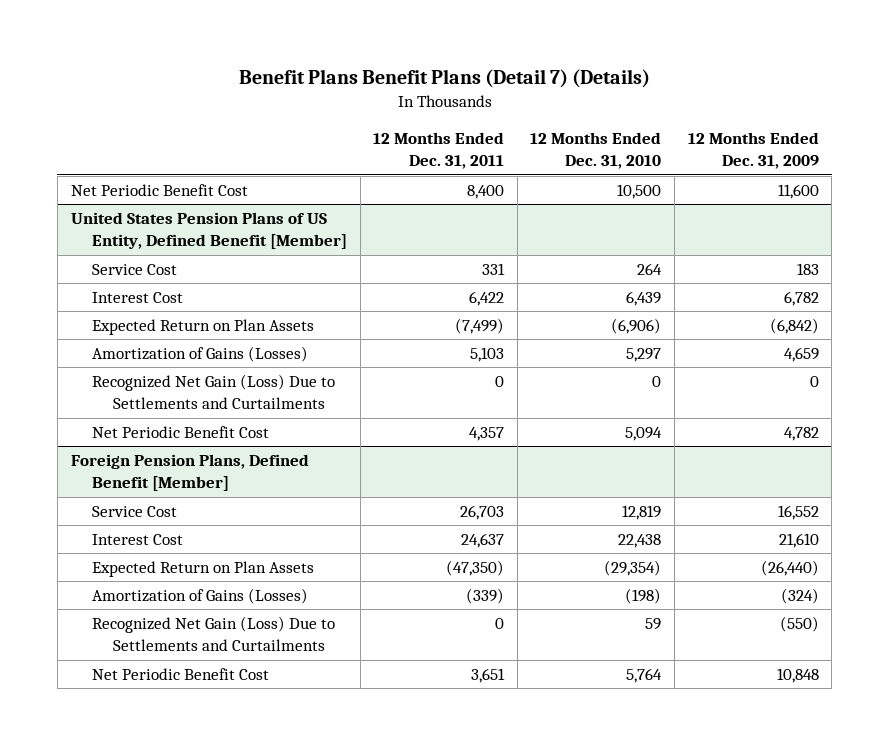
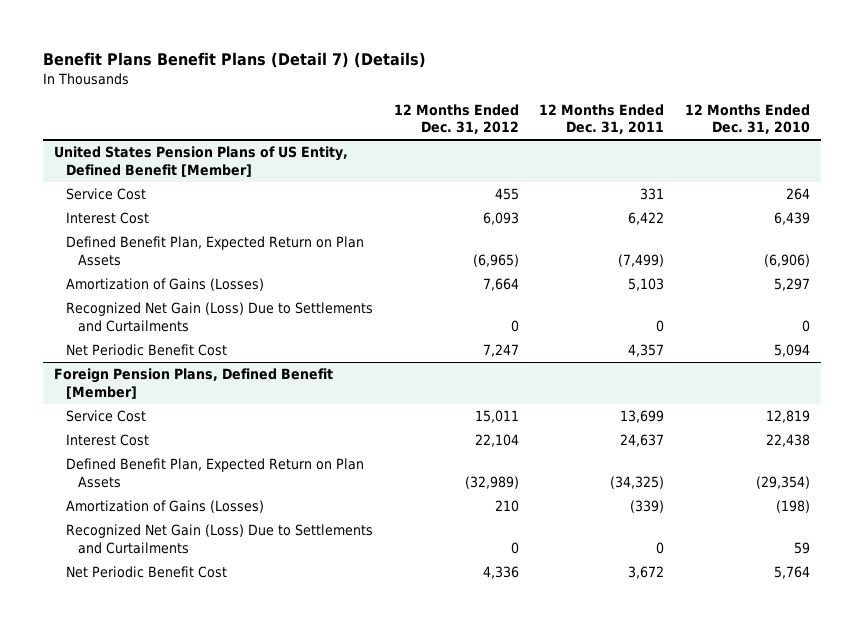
[687,132,819,170] 12 Months Ended Dec. 31, 2009 -> none
none -> [393,103,519,135] 12 Months Ended Dec. 31, 2012
[70,184,248,197] Net Periodic Benefit Cost -> none
[91,319,314,336] Expected Return on Plan Assets -> [65,236,364,266] Defined Benefit Plan, Expected Return on Plan Assets
[460,505,505,521] 26,703 -> [620,410,665,424] 13,699
[91,561,314,578] Expected Return on Plan Assets -> [65,458,364,488] Defined Benefit Plan, Expected Return on Plan Assets
[446,560,505,577] (47,350) -> [610,475,665,489] (34,325)
[471,668,506,684] 3,651 -> [628,566,665,580] 3,672

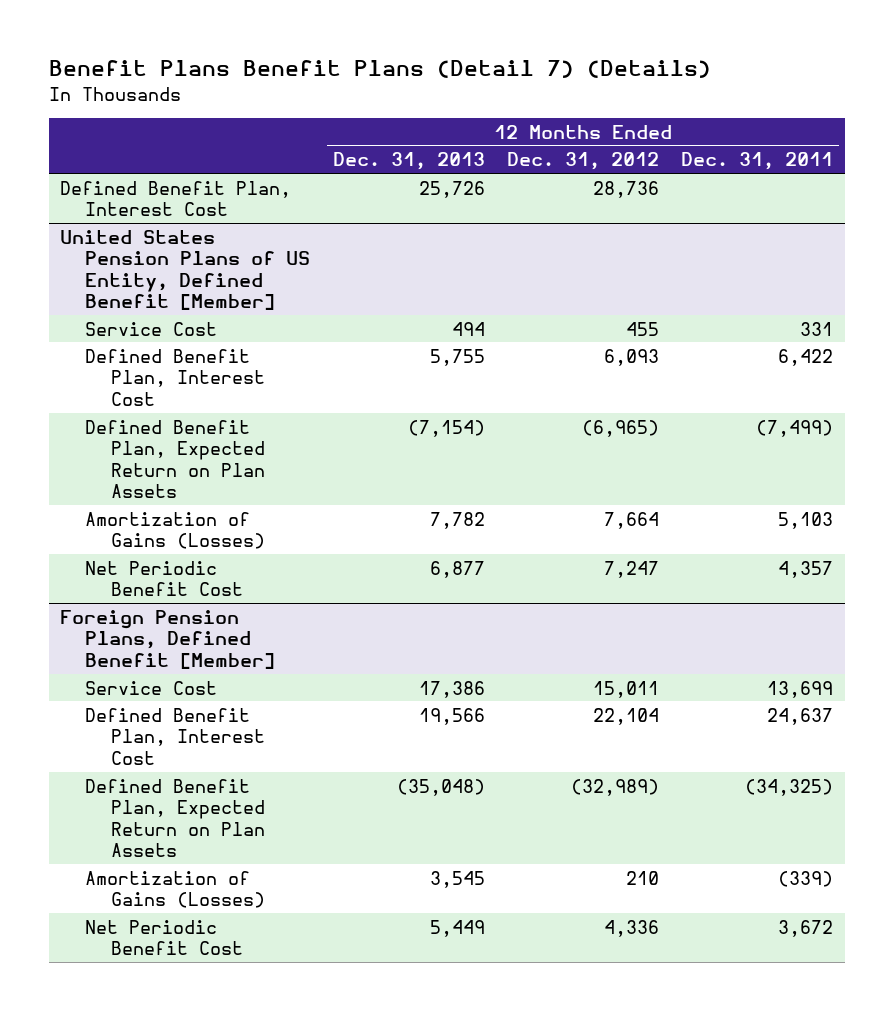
[685,103,811,135] 12 Months Ended Dec. 31, 2010 -> none
none -> [332,152,485,171] Dec. 31, 2013
none -> [59,180,291,217] Defined Benefit Plan, Interest Cost
[65,212,149,225] Interest Cost -> [85,348,266,406] Defined Benefit Plan, Interest Cost
[65,302,373,332] Recognized Net Gain (Loss) Due to Settlements and Curtailments -> none
[65,434,149,447] Interest Cost -> [85,707,266,765] Defined Benefit Plan, Interest Cost
[65,524,373,554] Recognized Net Gain (Loss) Due to Settlements and Curtailments -> none

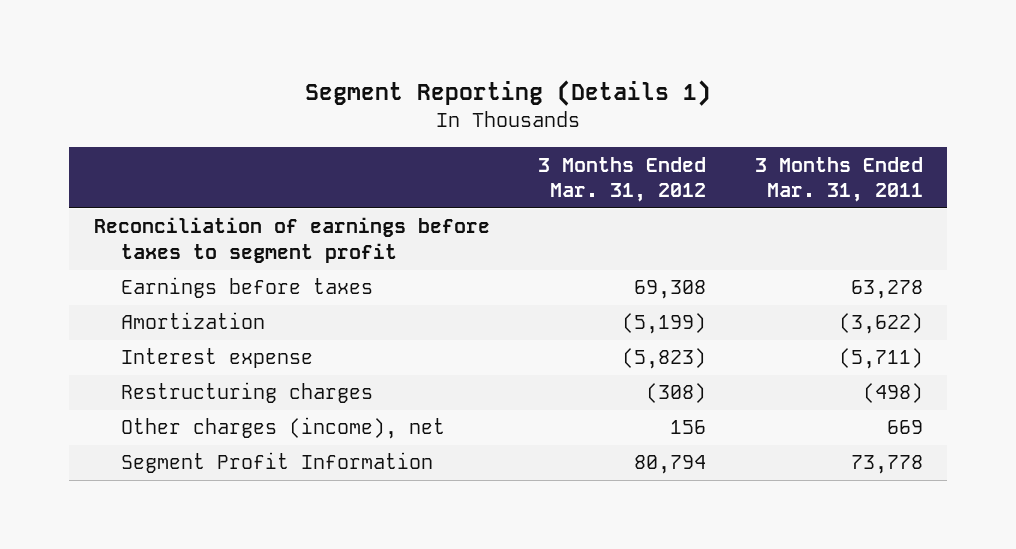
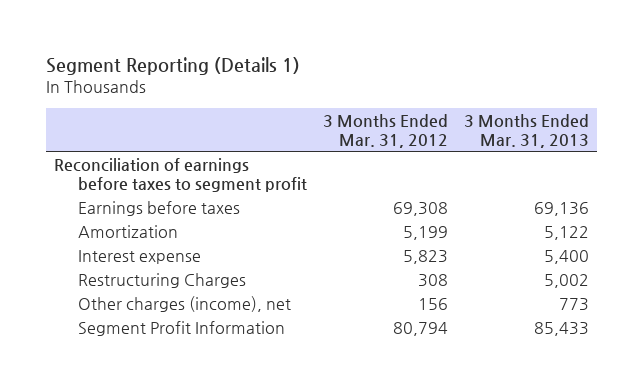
[754,156,923,203] 3 Months Ended Mar. 31, 2011 -> none
none -> [463,113,589,148] 3 Months Ended Mar. 31, 2013
[622,313,707,335] (5,199) -> [402,225,448,240] 5,199
[622,348,707,370] (5,823) -> [402,249,448,264] 5,823
[120,382,373,404] Restructuring charges -> [78,272,247,288] Restructuring Charges
[646,383,707,404] (308) -> [417,273,448,287] 308

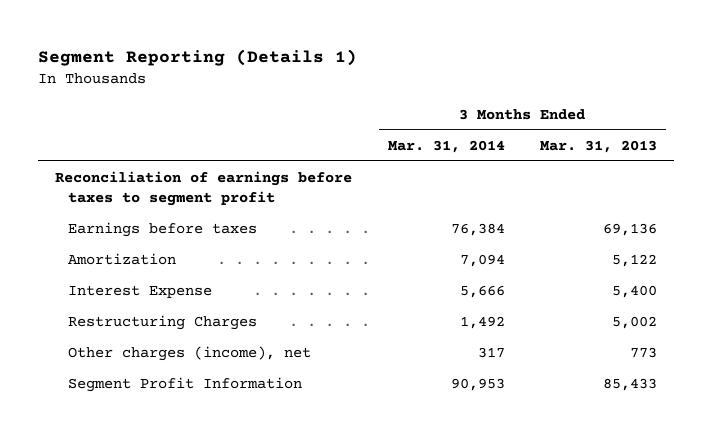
[322,113,448,148] 3 Months Ended Mar. 31, 2012 -> none
none -> [387,139,505,153] Mar. 31, 2014
[78,249,202,264] Interest expense -> [67,285,212,299] Interest Expense

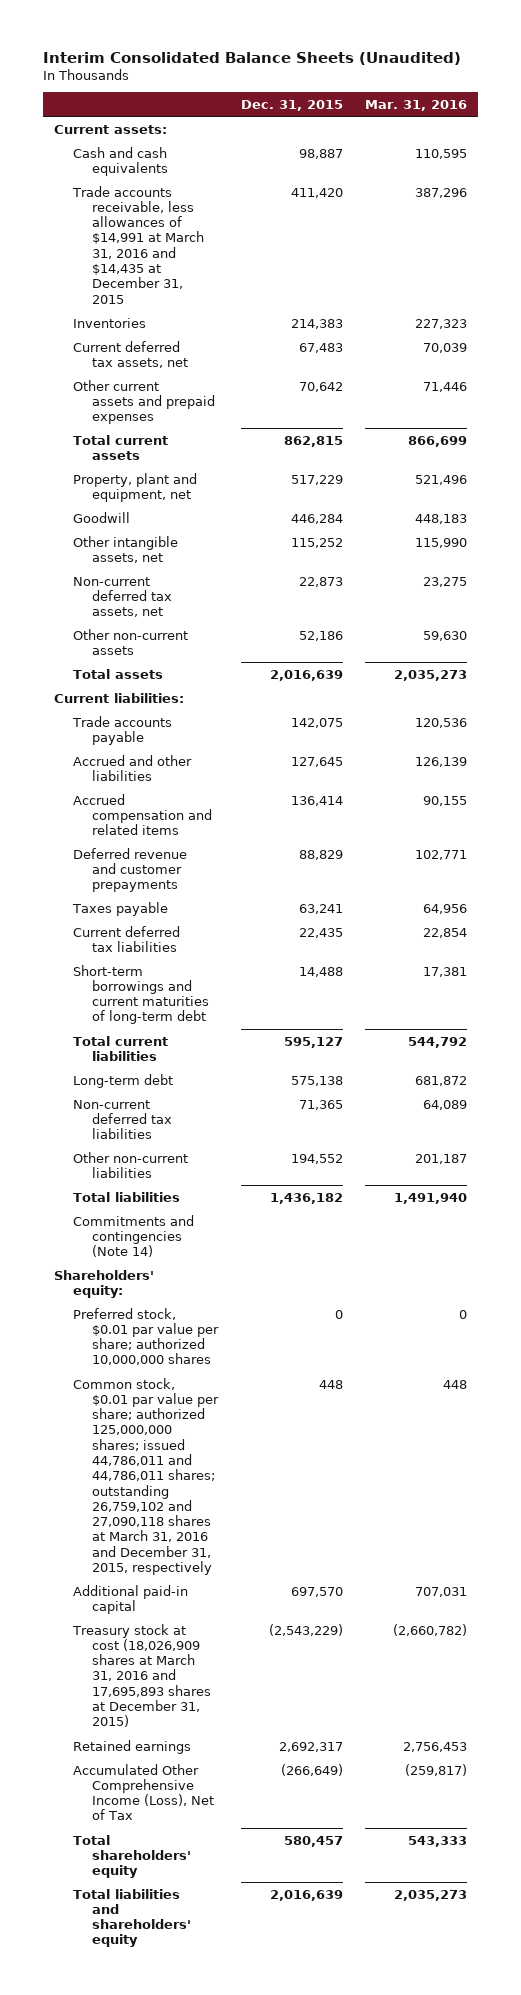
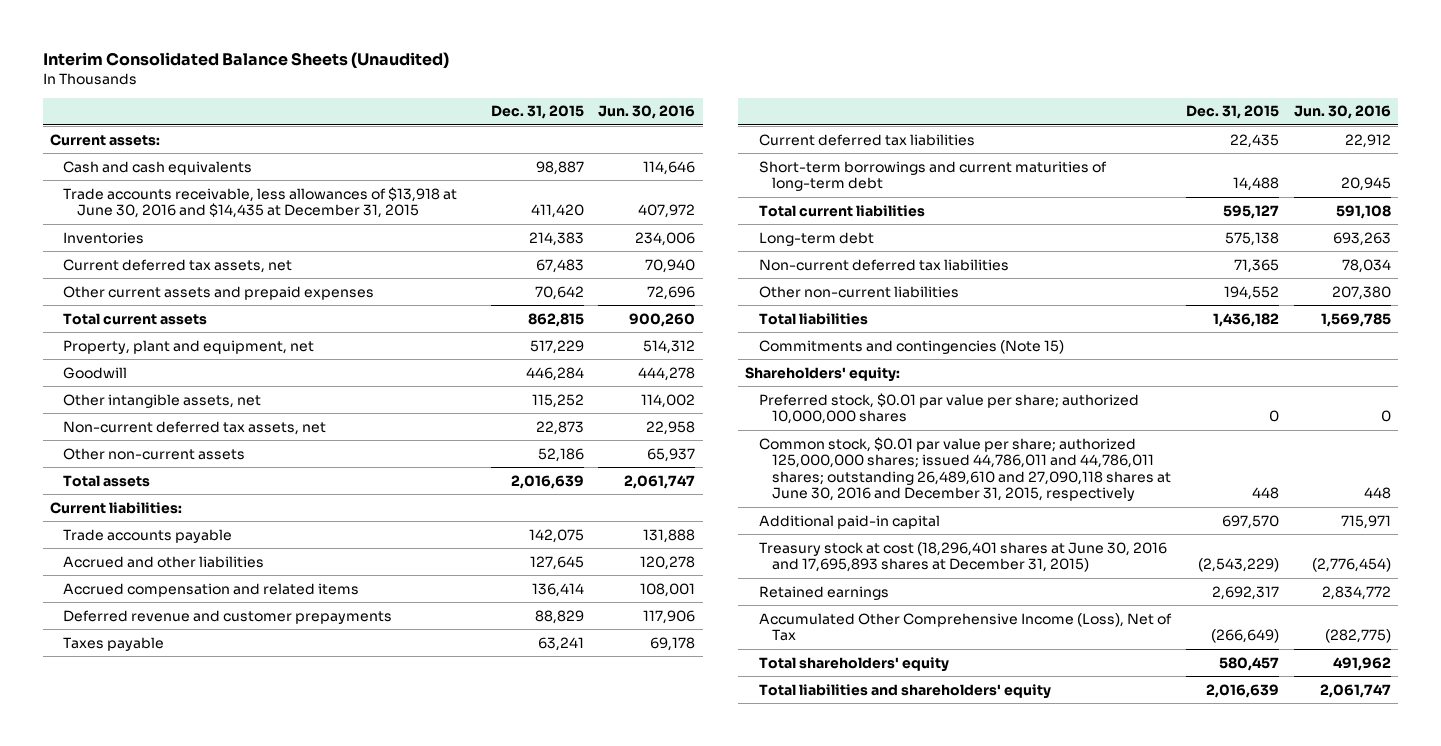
[364,99,467,111] Mar. 31, 2016 -> none
none -> [598,105,696,120] Jun. 30, 2016
[72,185,205,304] Trade accounts receivable, less allowances of $14,991 at March 31, 2016 and $14,435 at December 31, 2015 -> [63,186,458,219] Trade accounts receivable, less allowances of $13,918 at June 30, 2016 and $14,435 at December 31, 2015
[73,1214,195,1258] Commitments and contingencies (Note 14) -> [758,339,1064,354] Commitments and contingencies (Note 15)
[73,1377,220,1576] Common stock, $0.01 par value per share; authorized 125,000,000 shares; issued 44,786,011 and 44,786,011 shares; outstanding 26,759,102 and 27,090,118 shares at March 31, 2016 and December 31, 2015, respectively -> [758,436,1172,502] Common stock, $0.01 par value per share; authorized 125,000,000 shares; issued 44,786,011 and 44,786,011 shares; outstanding 26,489,610 and 27,090,118 shares at June 30, 2016 and December 31, 2015, respectively
[72,1623,212,1728] Treasury stock at cost (18,026,909 shares at March 31, 2016 and 17,695,893 shares at December 31, 2015) -> [758,541,1167,573] Treasury stock at cost (18,296,401 shares at June 30, 2016 and 17,695,893 shares at December 31, 2015)

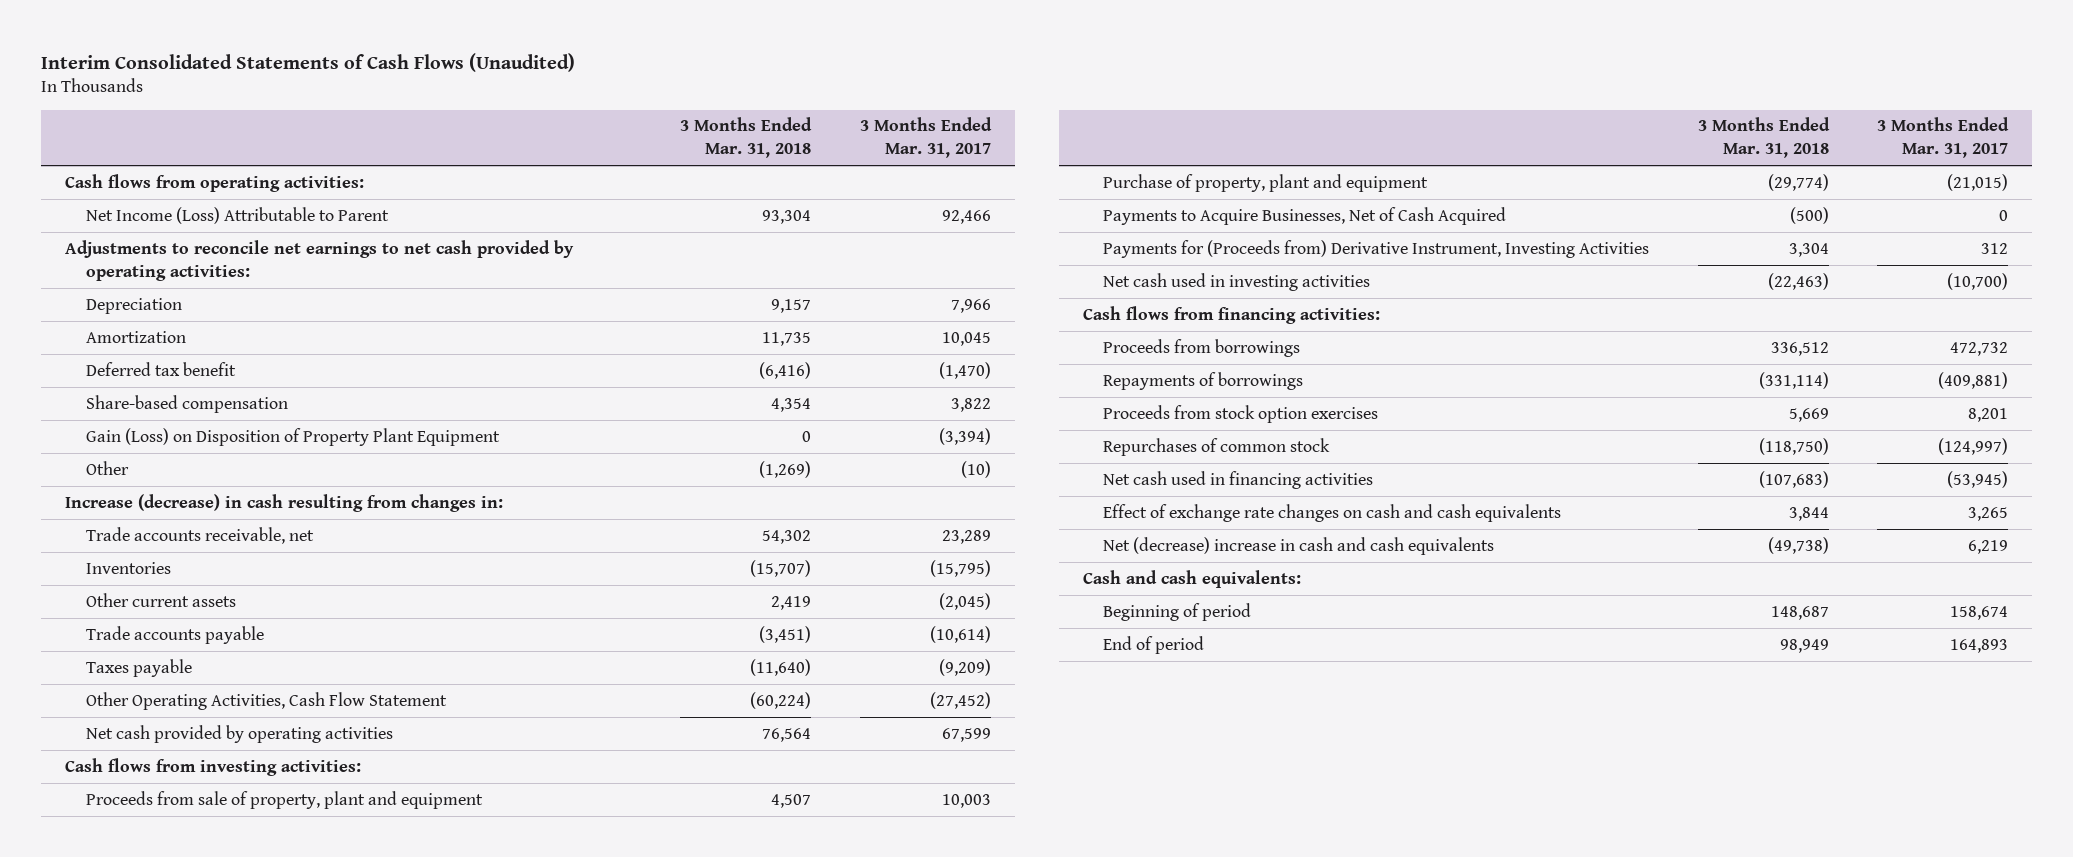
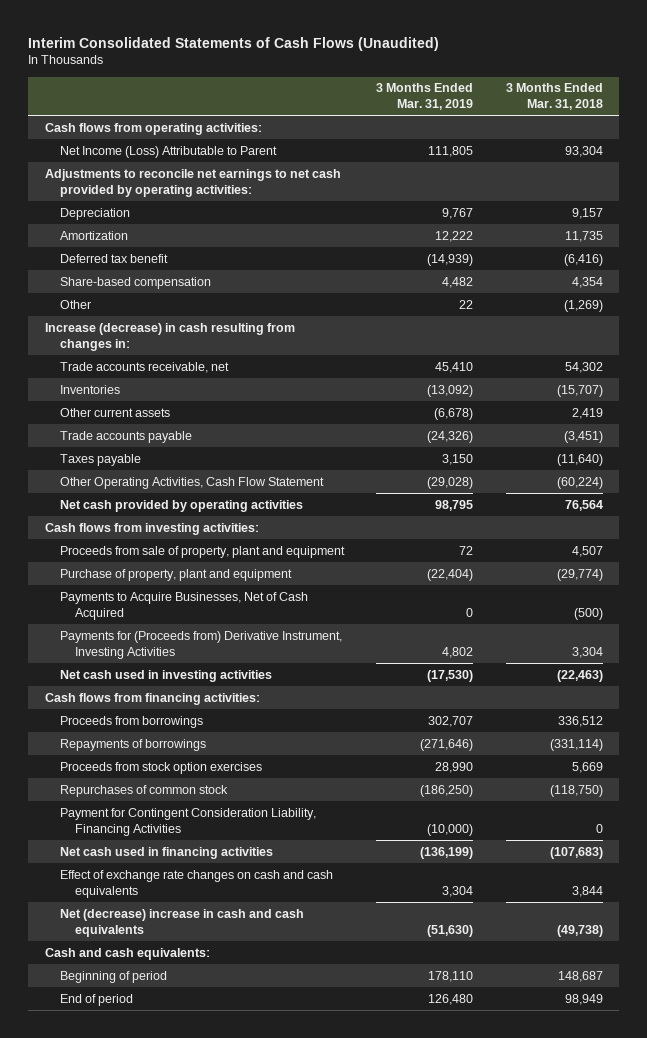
[859,117,992,159] 3 Months Ended Mar. 31, 2017 -> none
none -> [376,83,474,111] 3 Months Ended Mar. 31, 2019
[86,427,501,446] Gain (Loss) on Disposition of Property Plant Equipment -> none
none -> [59,807,316,836] Payment for Contingent Consideration Liability, Financing Activities

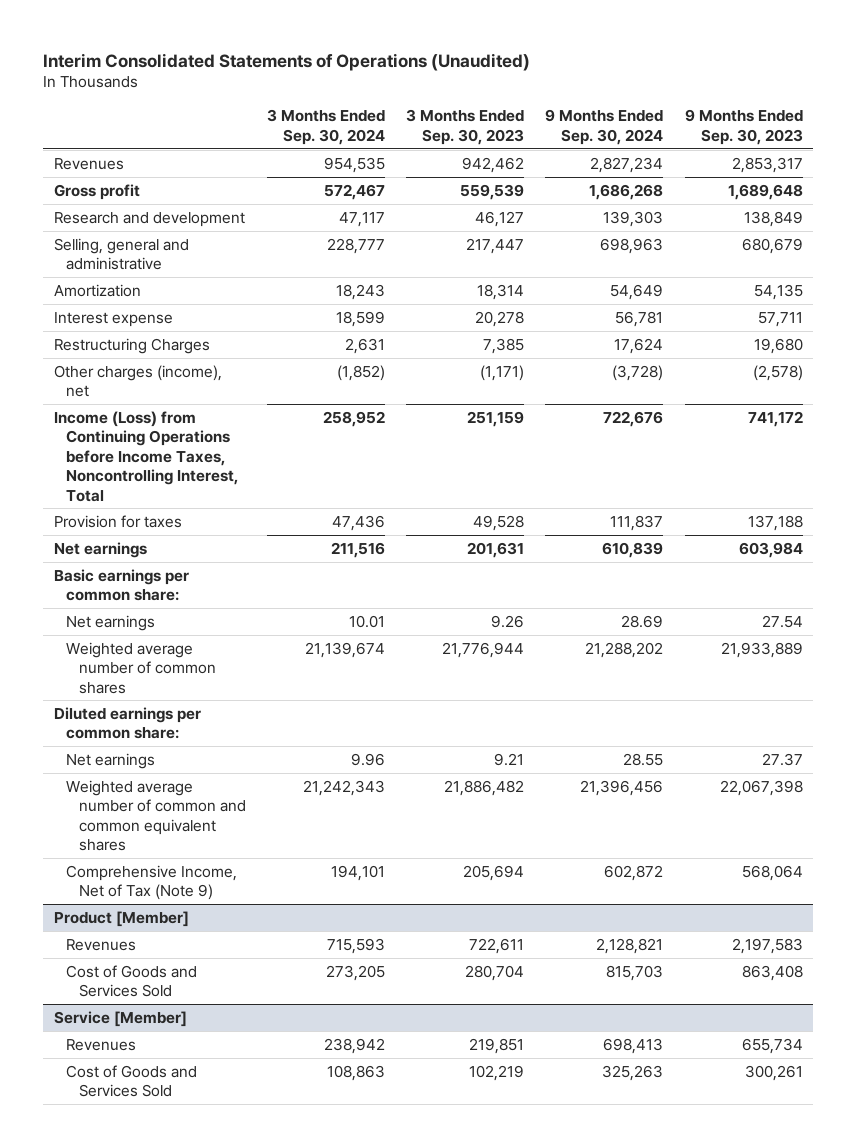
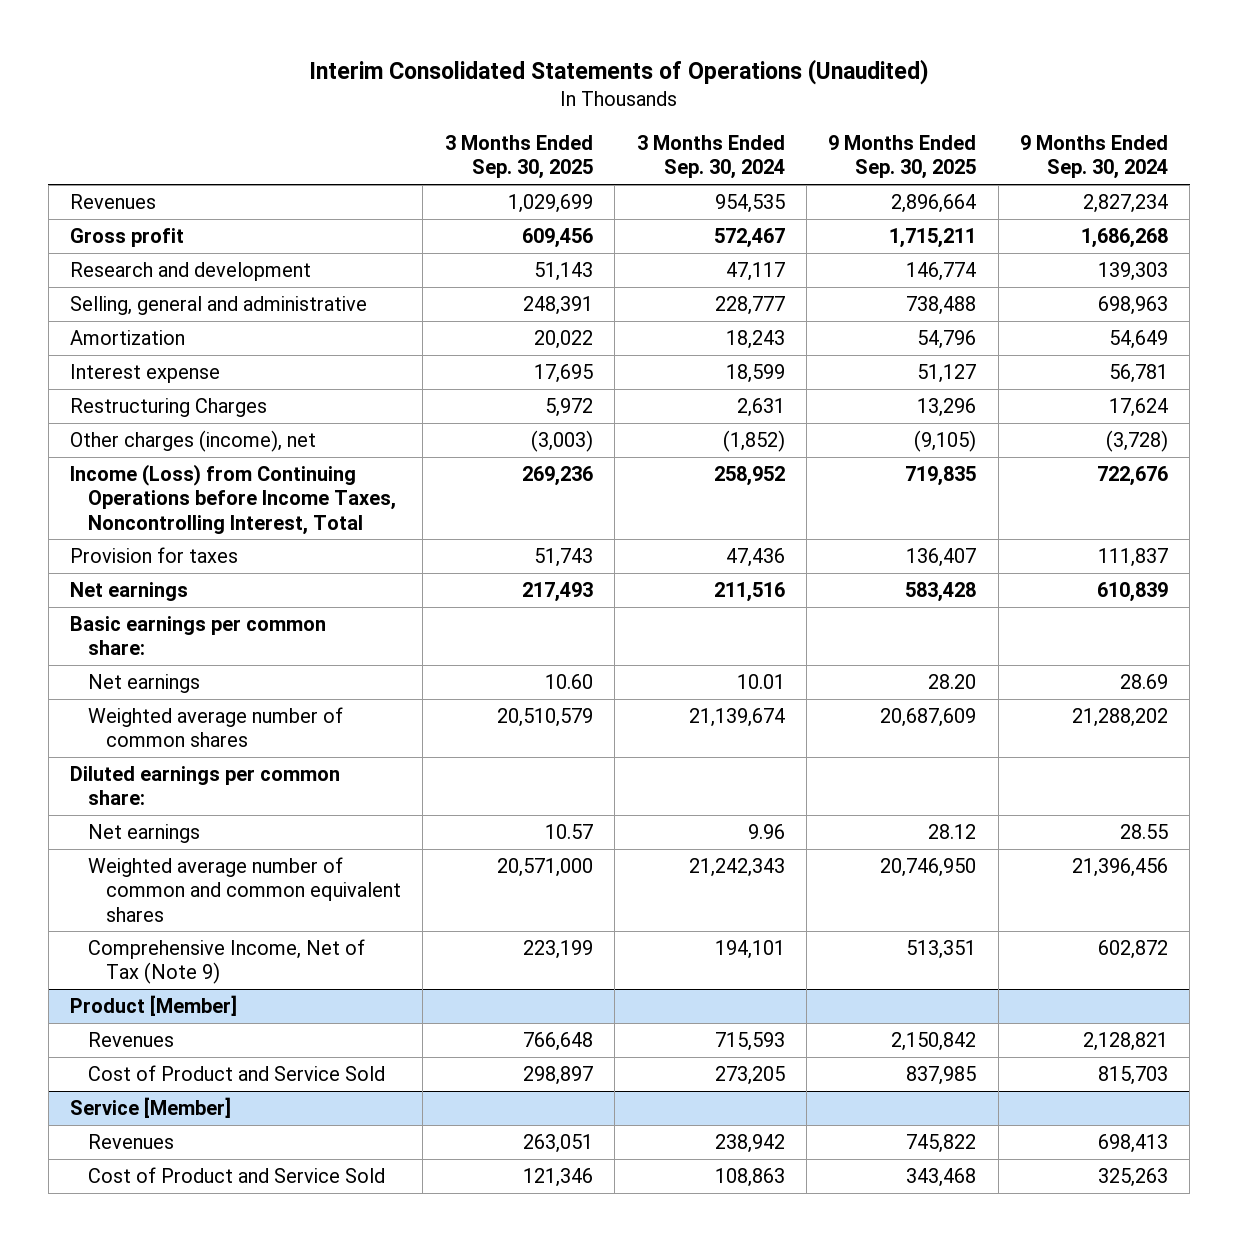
[406,109,525,145] 3 Months Ended Sep. 30, 2023 -> none
[684,109,803,145] 9 Months Ended Sep. 30, 2023 -> none
none -> [444,134,593,180] 3 Months Ended Sep. 30, 2025
none -> [828,134,977,180] 9 Months Ended Sep. 30, 2025
[66,964,198,998] Cost of Goods and Services Sold -> [88,1064,386,1081] Cost of Product and Service Sold
[66,1064,198,1098] Cost of Goods and Services Sold -> [88,1166,386,1183] Cost of Product and Service Sold

